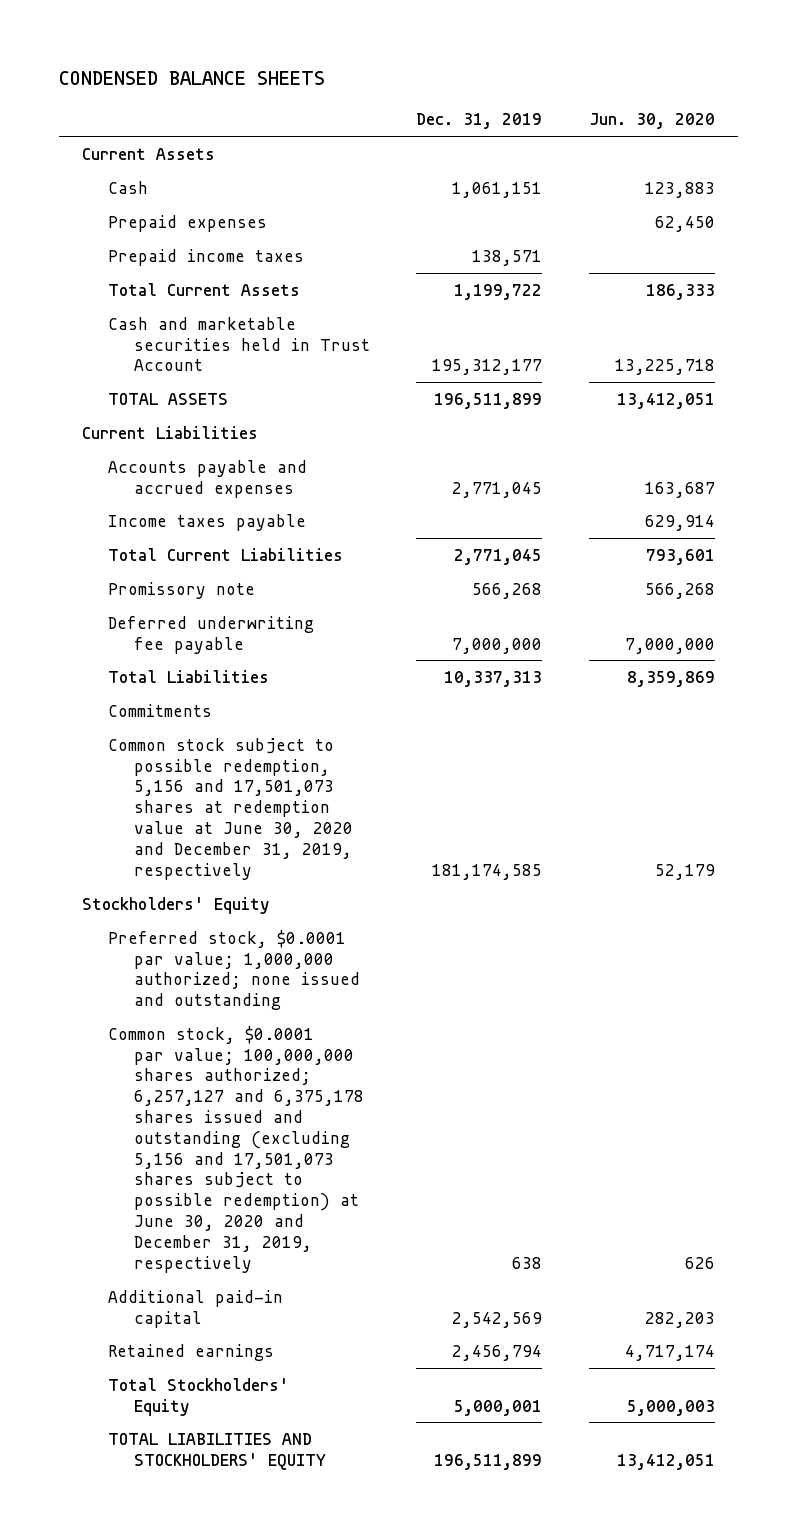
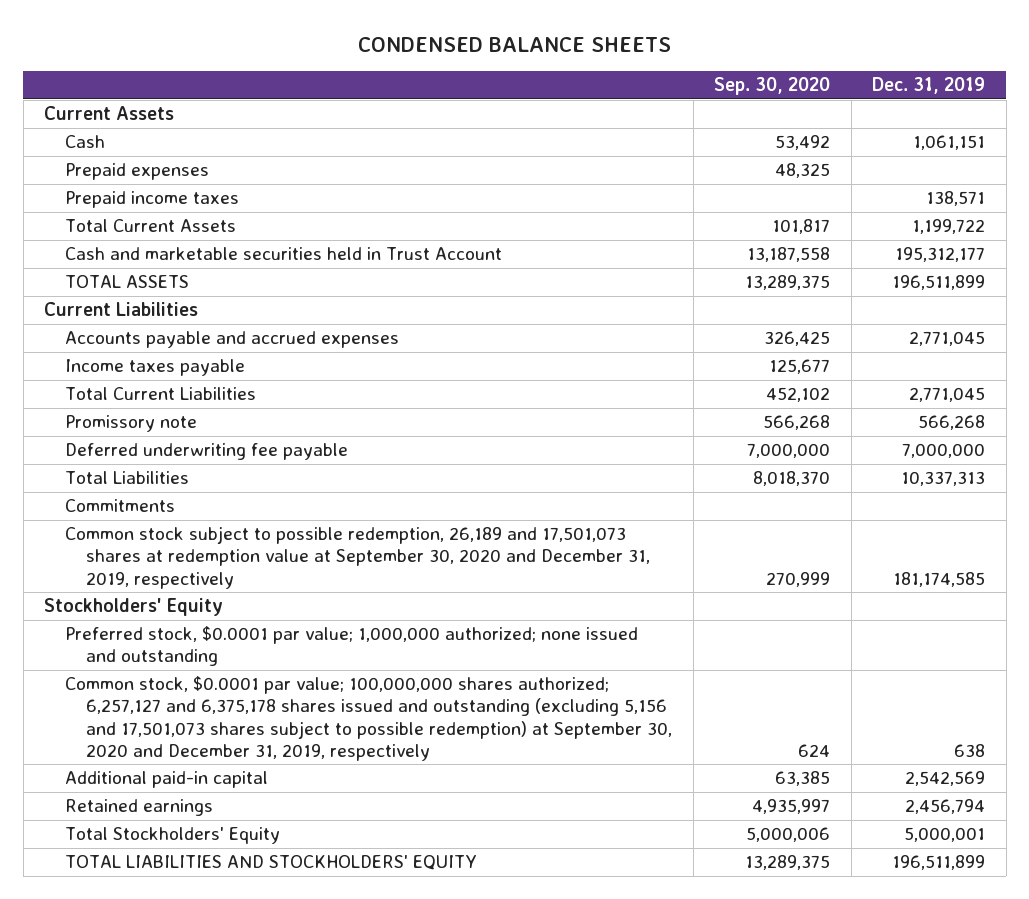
[588,113,715,130] Jun. 30, 2020 -> none
none -> [714,77,831,96] Sep. 30, 2020
[107,737,354,880] Common stock subject to possible redemption, 5,156 and 17,501,073 shares at redemption value at June 30, 2020 and December 31, 2019, respectively -> [65,526,651,589] Common stock subject to possible redemption, 26,189 and 17,501,073 shares at redemption value at September 30, 2020 and December 31, 2019, respectively
[107,1025,365,1273] Common stock, $0.0001 par value; 100,000,000 shares authorized; 6,257,127 and 6,375,178 shares issued and outstanding (excluding 5,156 and 17,501,073 shares subject to possible redemption) at June 30, 2020 and December 31, 2019, respectively -> [65,676,673,761] Common stock, $0.0001 par value; 100,000,000 shares authorized; 6,257,127 and 6,375,178 shares issued and outstanding (excluding 5,156 and 17,501,073 shares subject to possible redemption) at September 30, 2020 and December 31, 2019, respectively

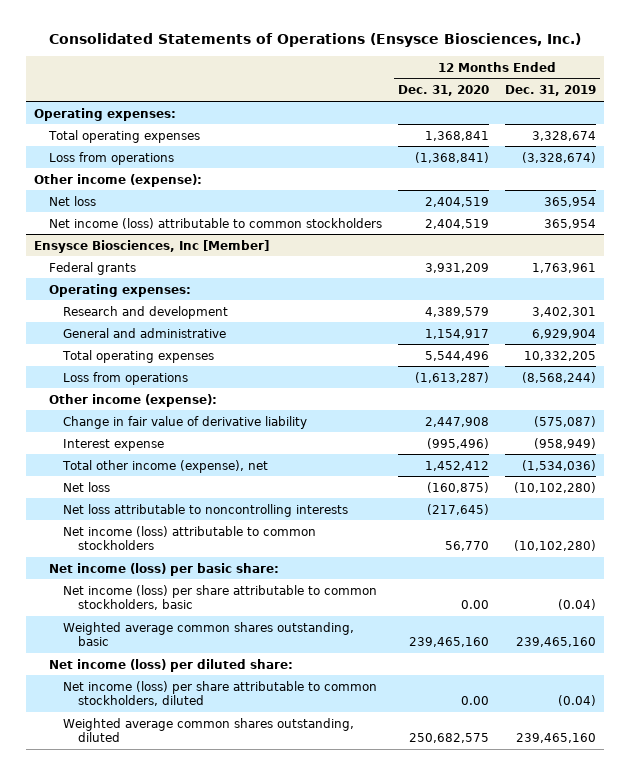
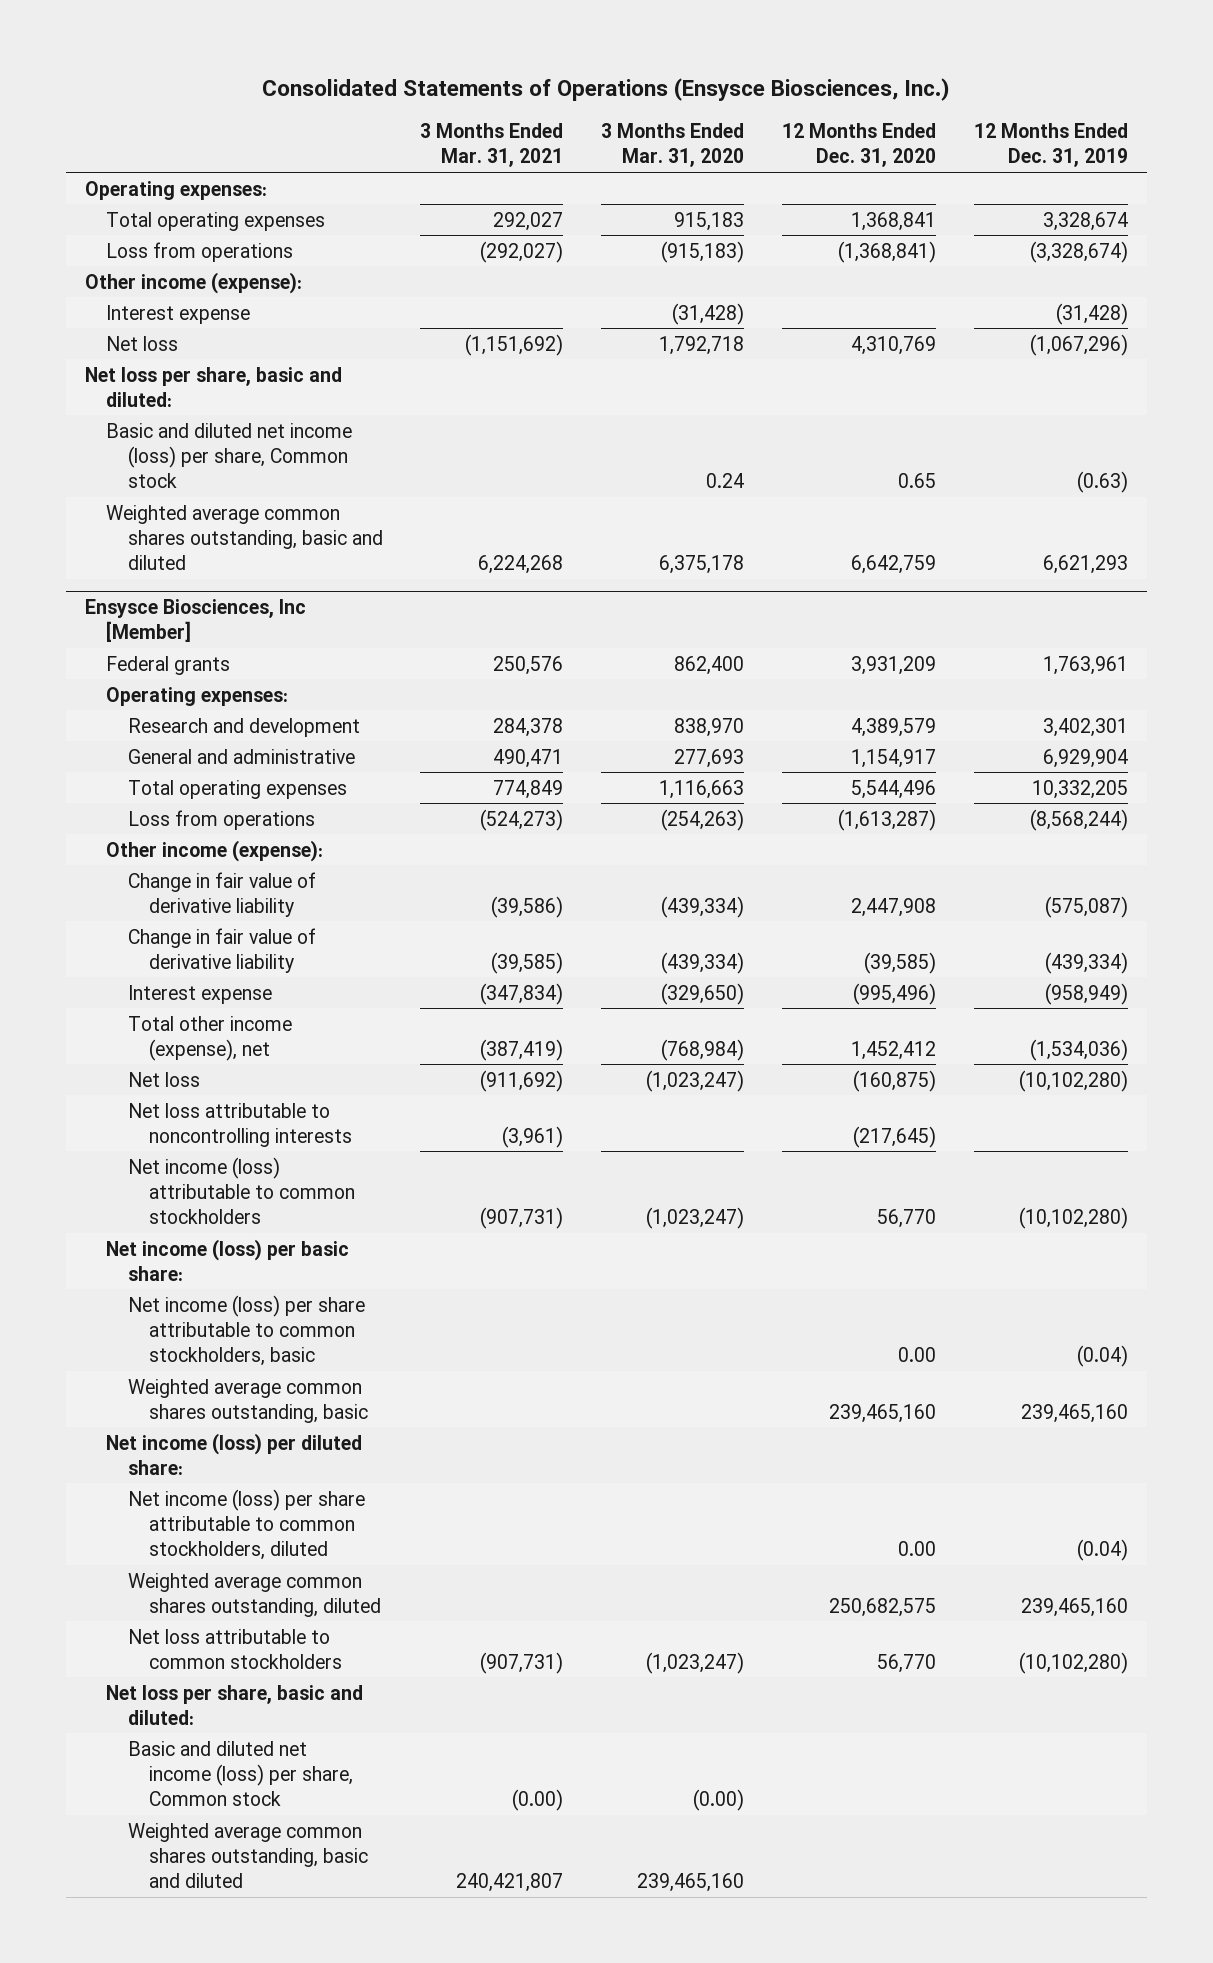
none -> [420,123,564,168] 3 Months Ended Mar. 31, 2021
none -> [601,123,745,168] 3 Months Ended Mar. 31, 2020
[48,217,382,229] Net income (loss) attributable to common stockholders -> none
none -> [106,304,251,324] Interest expense
[424,196,489,207] 2,404,519 -> [851,335,937,355] 4,310,769
[544,196,597,207] 365,954 -> [1030,333,1129,356] (1,067,296)
none -> [84,366,342,407] Net loss per share, basic and diluted:
none -> [106,422,353,489] Basic and diluted net income (loss) per share, Common stock
none -> [106,504,383,571] Weighted average common shares outstanding, basic and diluted
none -> [127,927,316,973] Change in fair value of derivative liability
none -> [127,1628,342,1669] Net loss attributable to common stockholders
none -> [106,1684,364,1725] Net loss per share, basic and diluted:
none -> [127,1740,353,1807] Basic and diluted net income (loss) per share, Common stock
none -> [127,1822,368,1889] Weighted average common shares outstanding, basic and diluted

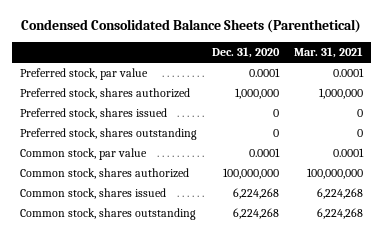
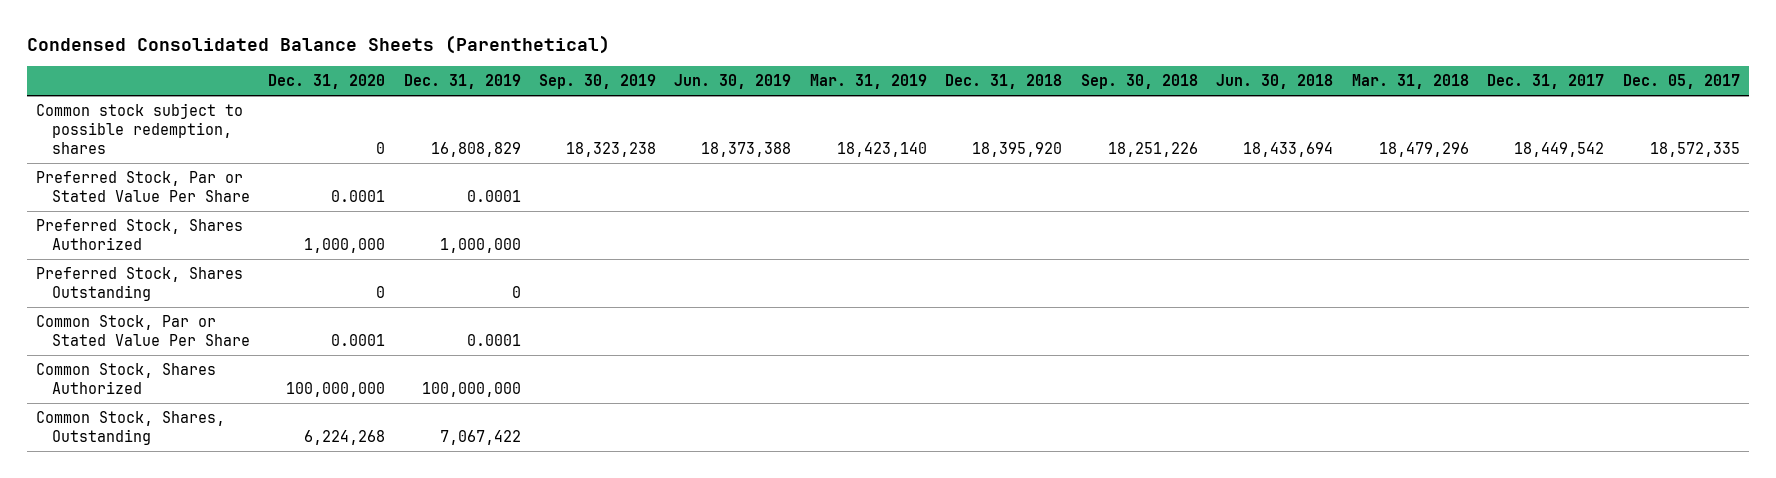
[294,47,364,59] Mar. 31, 2021 -> none
none -> [403,74,521,90] Dec. 31, 2019
none -> [539,74,657,90] Sep. 30, 2019
none -> [674,74,792,90] Jun. 30, 2019
none -> [809,74,927,90] Mar. 31, 2019
none -> [945,74,1063,90] Dec. 31, 2018
none -> [1080,74,1198,90] Sep. 30, 2018
none -> [1216,74,1334,90] Jun. 30, 2018
none -> [1351,74,1469,90] Mar. 31, 2018
none -> [1487,74,1605,90] Dec. 31, 2017
none -> [1622,74,1740,90] Dec. 05, 2017
[19,108,167,120] Preferred stock, shares issued -> none
[19,188,166,200] Common stock, shares issued -> none
none -> [36,103,244,154] Common stock subject to possible redemption, shares
[19,68,148,81] Preferred stock, par value -> [36,171,250,203] Preferred Stock, Par or Stated Value Per Share
[19,88,190,100] Preferred stock, shares authorized -> [36,219,244,251] Preferred Stock, Shares Authorized
[19,128,197,141] Preferred stock, shares outstanding -> [36,267,244,302] Preferred Stock, Shares Outstanding
[19,148,147,161] Common stock, par value -> [36,315,250,347] Common Stock, Par or Stated Value Per Share
[19,168,189,180] Common stock, shares authorized -> [36,363,217,395] Common Stock, Shares Authorized
[19,208,196,221] Common stock, shares outstanding -> [36,411,226,446] Common Stock, Shares, Outstanding

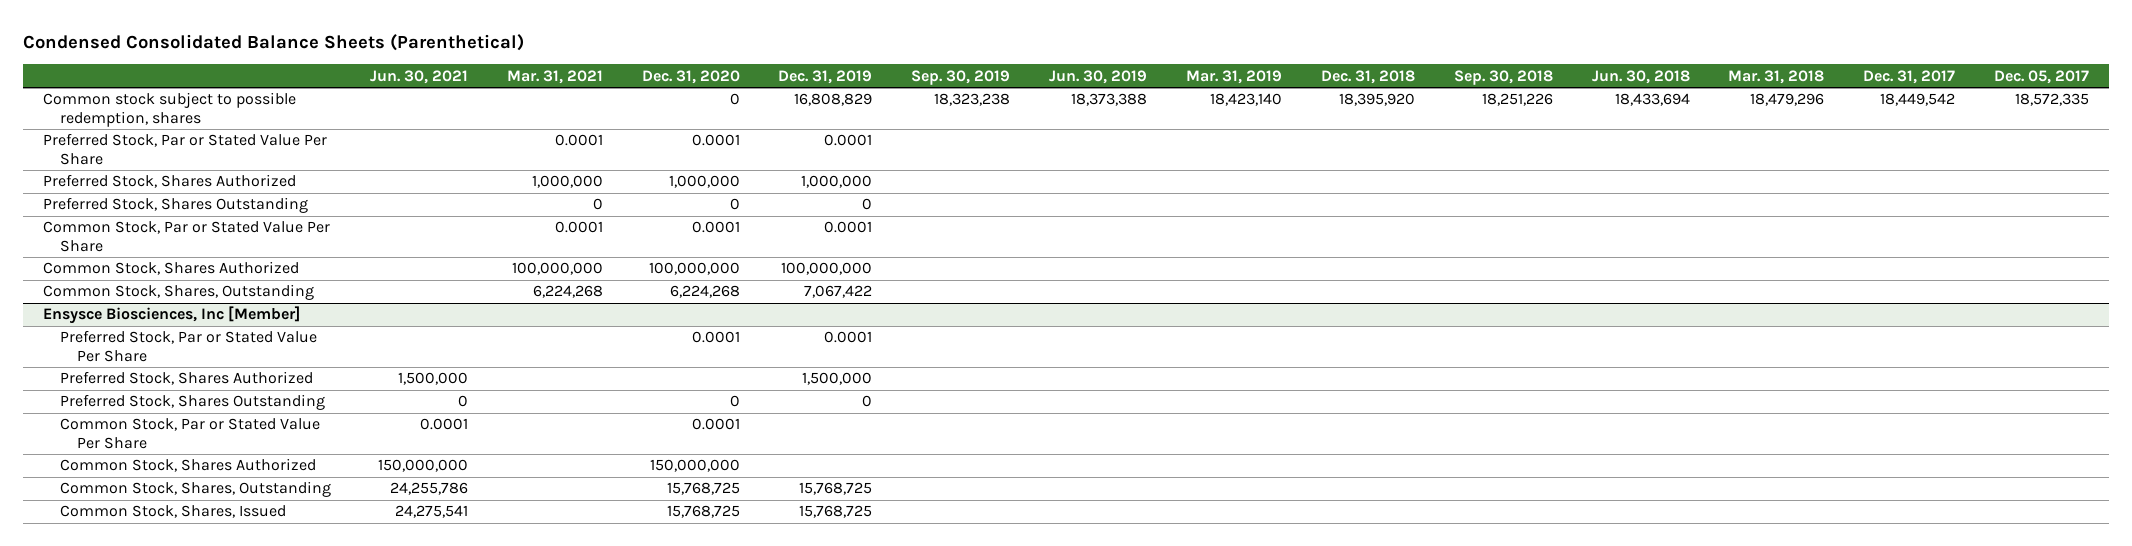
none -> [369,69,468,84] Jun. 30, 2021
none -> [506,69,603,84] Mar. 31, 2021
none -> [42,306,300,325] Ensysce Biosciences, Inc [Member]
none -> [59,330,317,363] Preferred Stock, Par or Stated Value Per Share
none -> [59,371,313,386] Preferred Stock, Shares Authorized
none -> [59,394,325,411] Preferred Stock, Shares Outstanding
none -> [59,418,320,450] Common Stock, Par or Stated Value Per Share
none -> [59,458,316,473] Common Stock, Shares Authorized
none -> [59,481,331,498] Common Stock, Shares, Outstanding
none -> [59,505,286,519] Common Stock, Shares, Issued

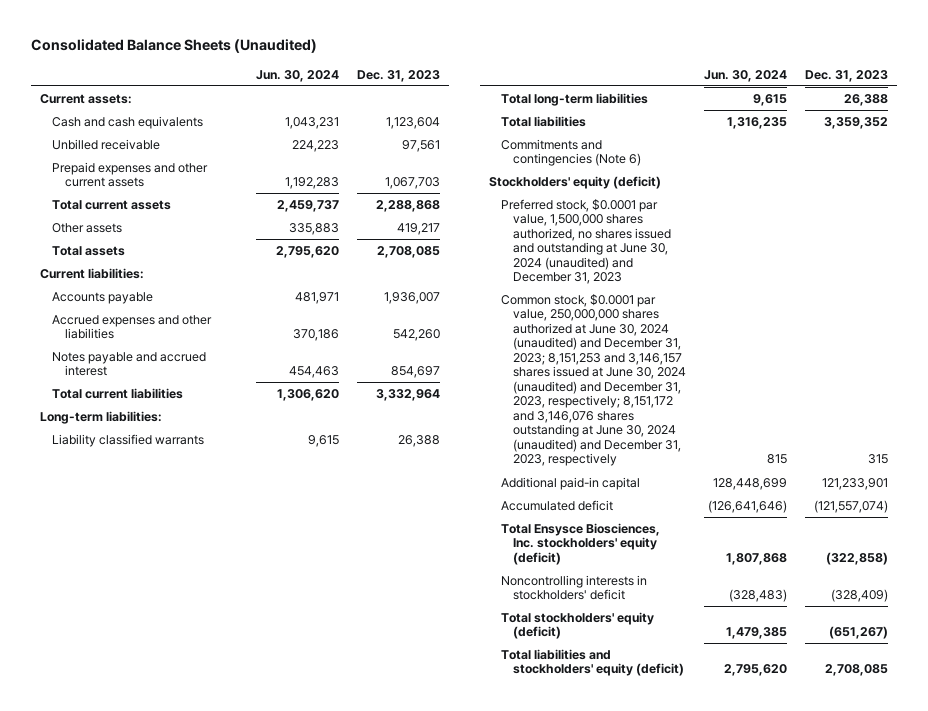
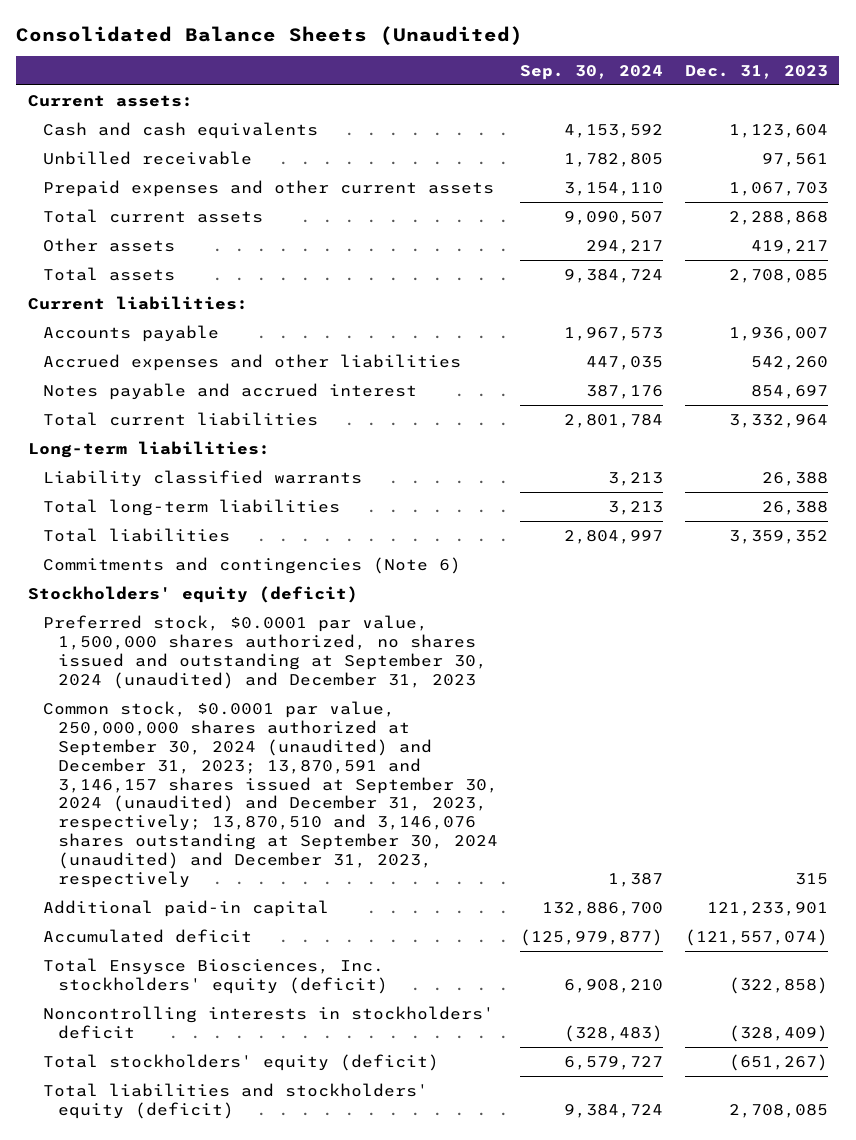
[255,69,339,82] Jun. 30, 2024 -> none
none -> [519,64,663,80] Sep. 30, 2024
[500,198,672,285] Preferred stock, $0.0001 par value, 1,500,000 shares authorized, no shares issued and outstanding at June 30, 2024 (unaudited) and December 31, 2023 -> [42,614,487,689] Preferred stock, $0.0001 par value, 1,500,000 shares authorized, no shares issued and outstanding at September 30, 2024 (unaudited) and December 31, 2023
[500,293,687,467] Common stock, $0.0001 par value, 250,000,000 shares authorized at June 30, 2024 (unaudited) and December 31, 2023; 8,151,253 and 3,146,157 shares issued at June 30, 2024 (unaudited) and December 31, 2023, respectively; 8,151,172 and 3,146,076 shares outstanding at June 30, 2024 (unaudited) and December 31, 2023, respectively -> [42,700,498,889] Common stock, $0.0001 par value, 250,000,000 shares authorized at September 30, 2024 (unaudited) and December 31, 2023; 13,870,591 and 3,146,157 shares issued at September 30, 2024 (unaudited) and December 31, 2023, respectively; 13,870,510 and 3,146,076 shares outstanding at September 30, 2024 (unaudited) and December 31, 2023, respectively

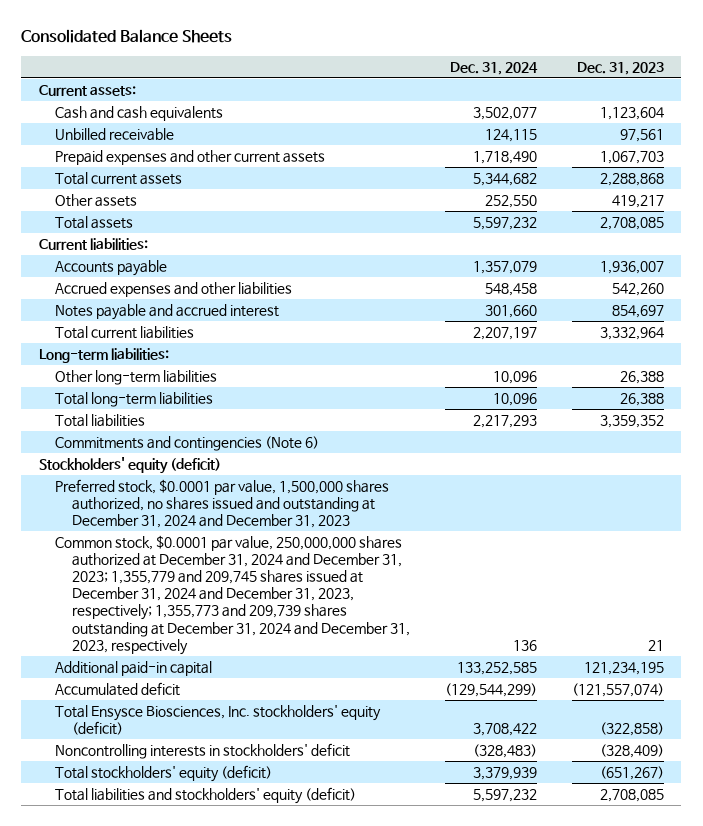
[16,25,524,45] Consolidated Balance Sheets (Unaudited) -> [21,29,233,44] Consolidated Balance Sheets
[519,64,663,80] Sep. 30, 2024 -> none
none -> [449,61,538,75] Dec. 31, 2024
[42,469,362,487] Liability classified warrants -> [55,369,218,385] Other long-term liabilities
[42,614,487,689] Preferred stock, $0.0001 par value, 1,500,000 shares authorized, no shares issued and outstanding at September 30, 2024 (unaudited) and December 31, 2023 -> [55,478,390,529] Preferred stock, $0.0001 par value, 1,500,000 shares authorized, no shares issued and outstanding at December 31, 2024 and December 31, 2023
[42,700,498,889] Common stock, $0.0001 par value, 250,000,000 shares authorized at September 30, 2024 (unaudited) and December 31, 2023; 13,870,591 and 3,146,157 shares issued at September 30, 2024 (unaudited) and December 31, 2023, respectively; 13,870,510 and 3,146,076 shares outstanding at September 30, 2024 (unaudited) and December 31, 2023, respectively -> [55,534,410,655] Common stock, $0.0001 par value, 250,000,000 shares authorized at December 31, 2024 and December 31, 2023; 1,355,779 and 209,745 shares issued at December 31, 2024 and December 31, 2023, respectively; 1,355,773 and 209,739 shares outstanding at December 31, 2024 and December 31, 2023, respectively
[795,873,829,886] 315 -> [647,639,664,651] 21
[707,901,829,916] 121,233,901 -> [583,661,664,675] 121,234,195

